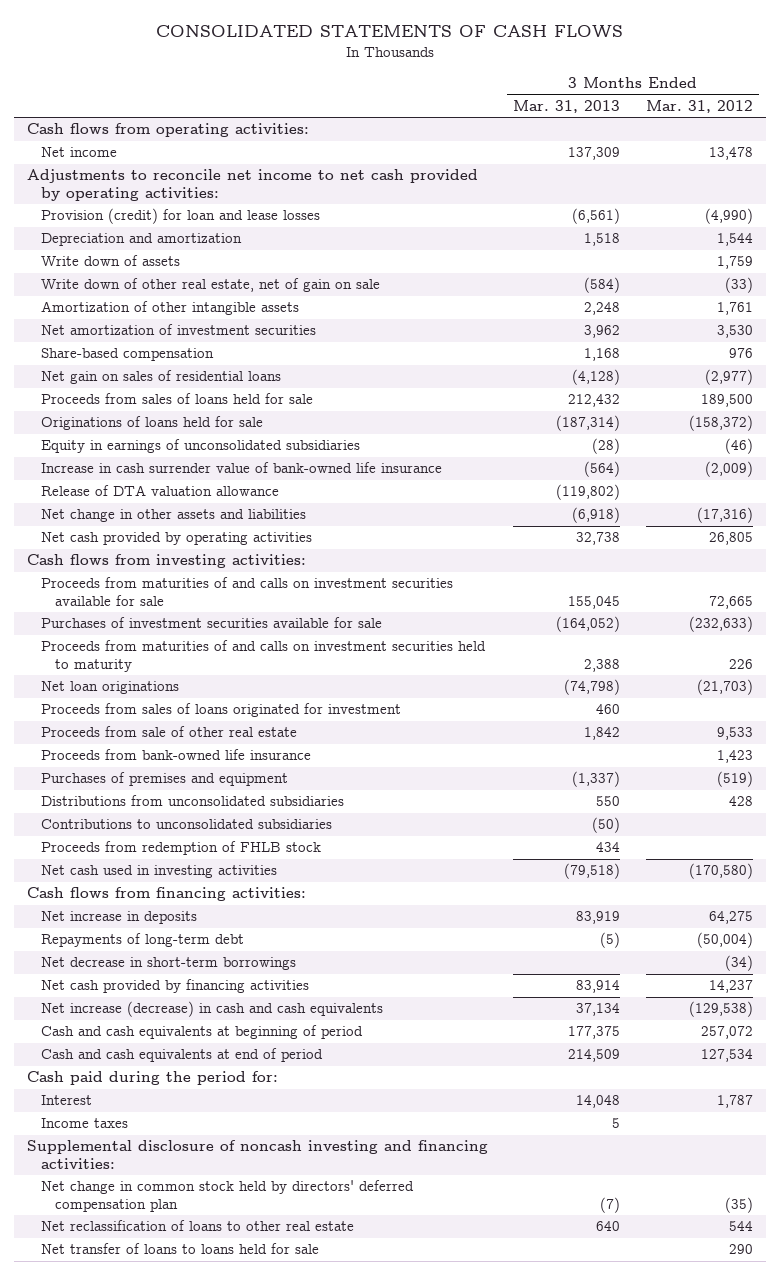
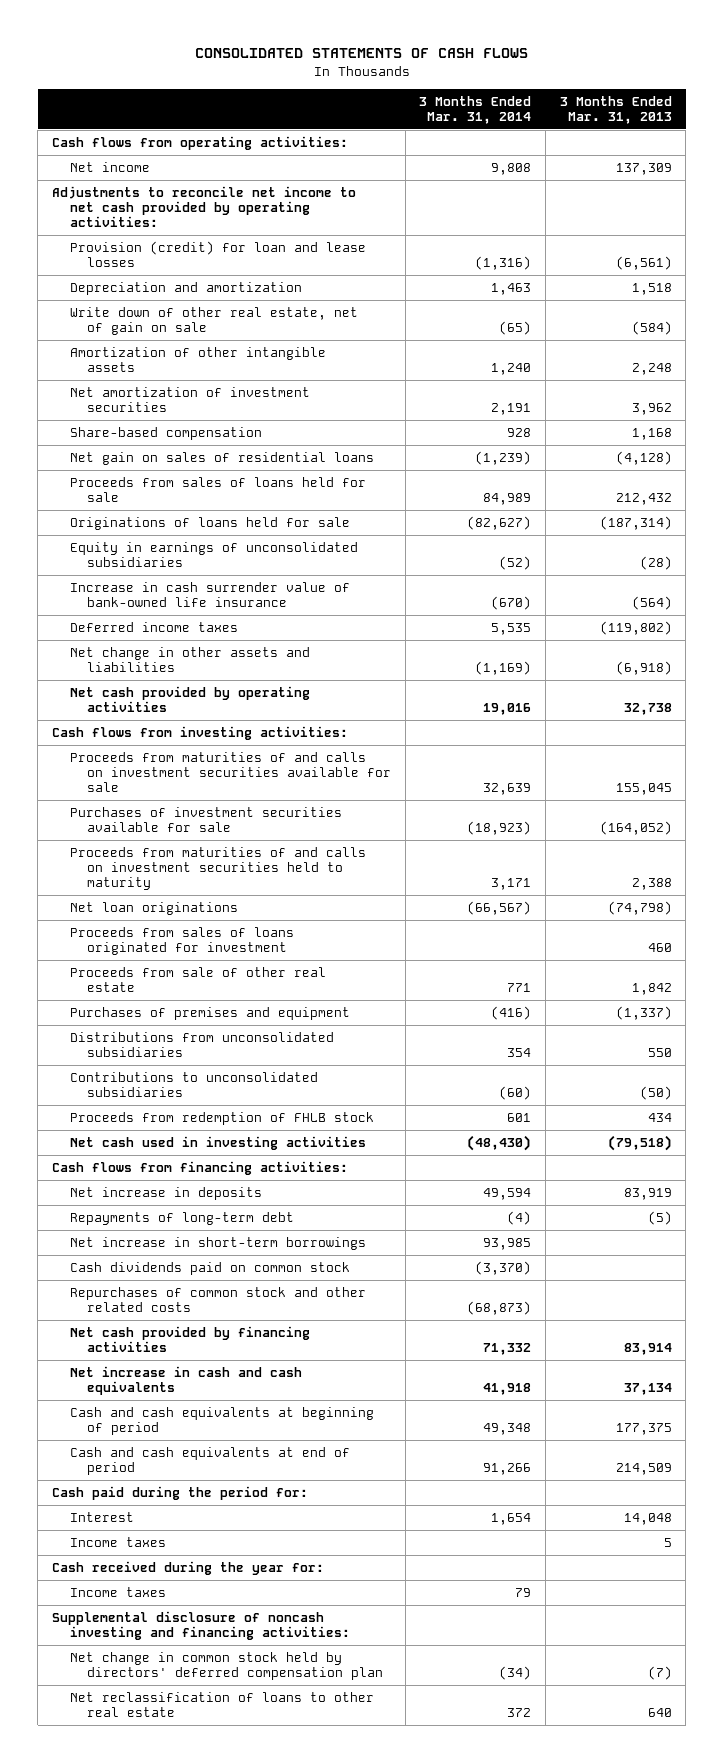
[645,100,753,114] Mar. 31, 2012 -> none
none -> [419,95,532,124] 3 Months Ended Mar. 31, 2014
[40,255,180,267] Write down of assets -> none
[40,485,279,497] Release of DTA valuation allowance -> [69,621,238,632] Deferred income taxes
[40,749,311,761] Proceeds from bank-owned life insurance -> none
[40,957,296,971] Net decrease in short-term borrowings -> [69,1236,366,1250] Net increase in short-term borrowings
none -> [69,1261,350,1275] Cash dividends paid on common stock
none -> [69,1286,366,1313] Repurchases of common stock and other related costs
[40,1001,383,1018] Net increase (decrease) in cash and cash equivalents -> [69,1365,302,1396] Net increase in cash and cash equivalents
none -> [52,1560,325,1575] Cash received during the year for:
none -> [69,1586,166,1597] Income taxes
[40,1243,319,1255] Net transfer of loans to loans held for sale -> none

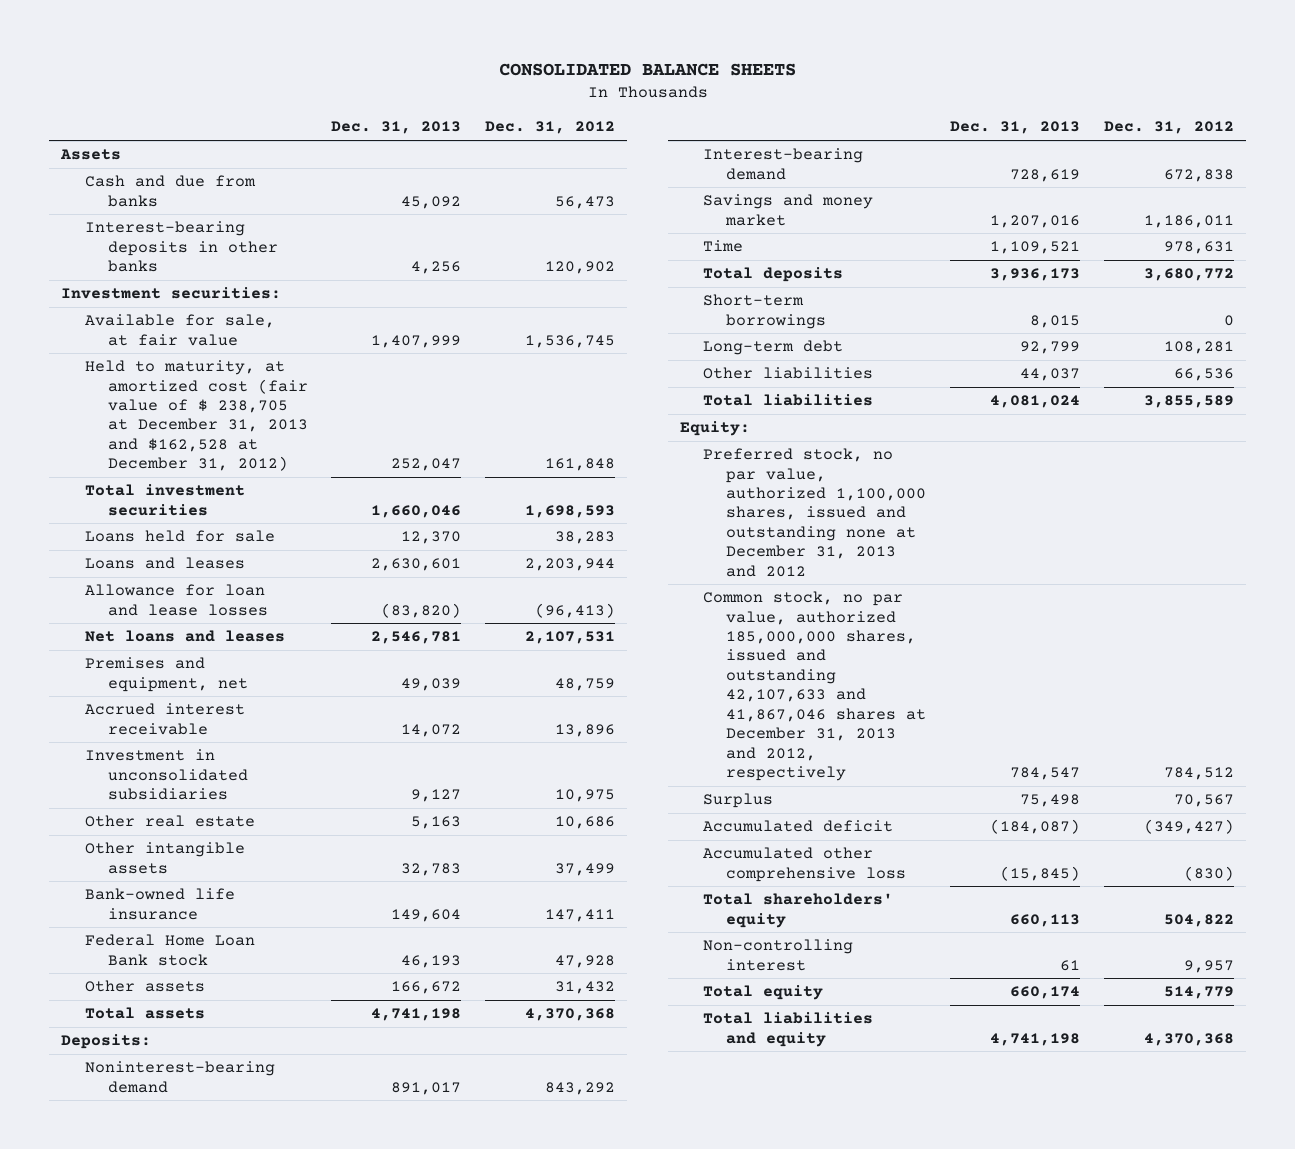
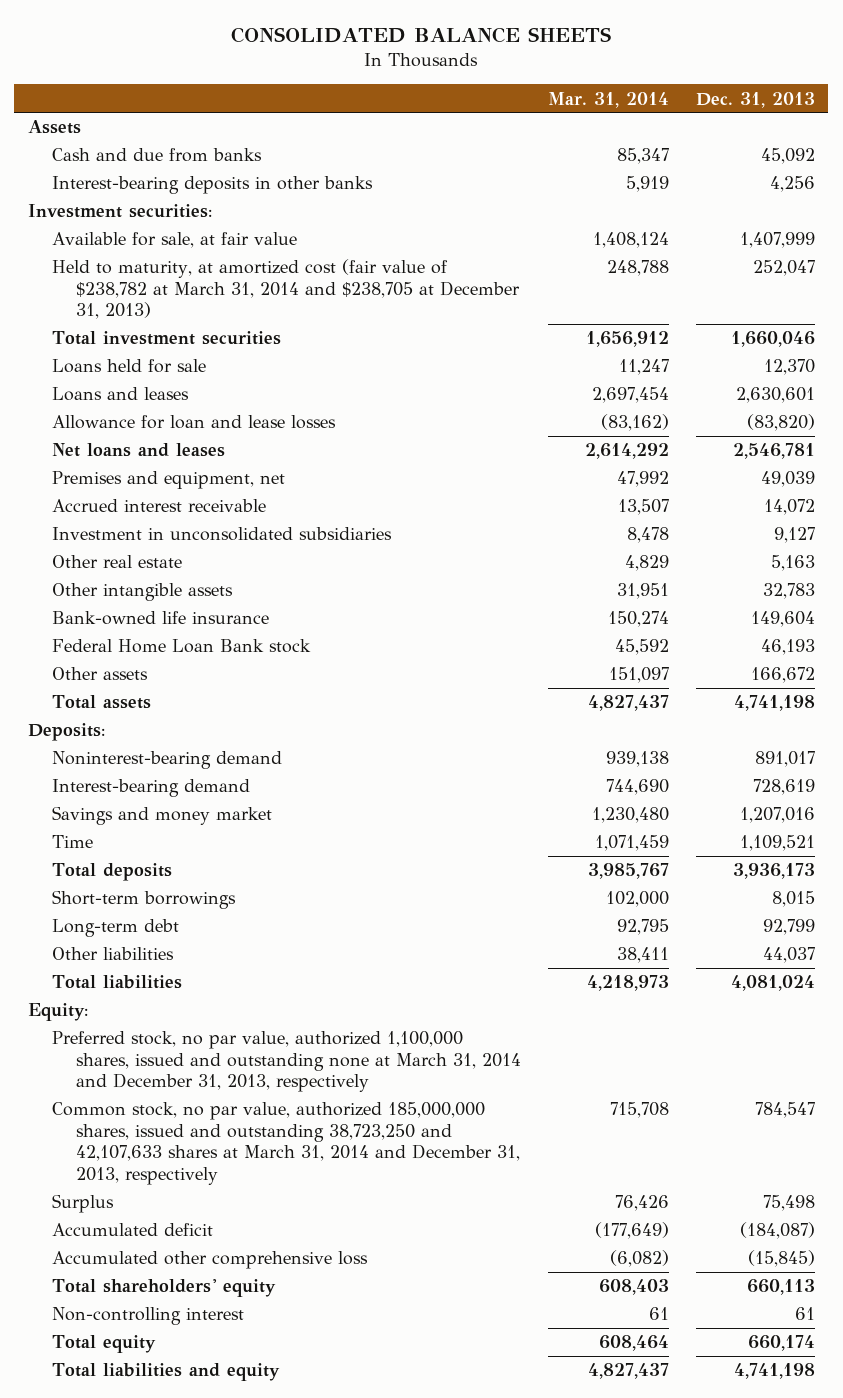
[485,121,616,135] Dec. 31, 2012 -> none
none -> [547,91,669,108] Mar. 31, 2014
[84,360,308,472] Held to maturity, at amortized cost (fair value of $ 238,705 at December 31, 2013 and $162,528 at December 31, 2012) -> [51,259,520,320] Held to maturity, at amortized cost (fair value of $238,782 at March 31, 2014 and $238,705 at December 31, 2013)
[703,448,927,577] Preferred stock, no par value, authorized 1,100,000 shares, issued and outstanding none at December 31, 2013 and 2012 -> [51,1031,521,1093] Preferred stock, no par value, authorized 1,100,000 shares, issued and outstanding none at March 31, 2014 and December 31, 2013, respectively
[703,591,927,782] Common stock, no par value, authorized 185,000,000 shares, issued and outstanding 42,107,633 and 41,867,046 shares at December 31, 2013 and 2012, respectively -> [51,1102,520,1185] Common stock, no par value, authorized 185,000,000 shares, issued and outstanding 38,723,250 and 42,107,633 shares at March 31, 2014 and December 31, 2013, respectively

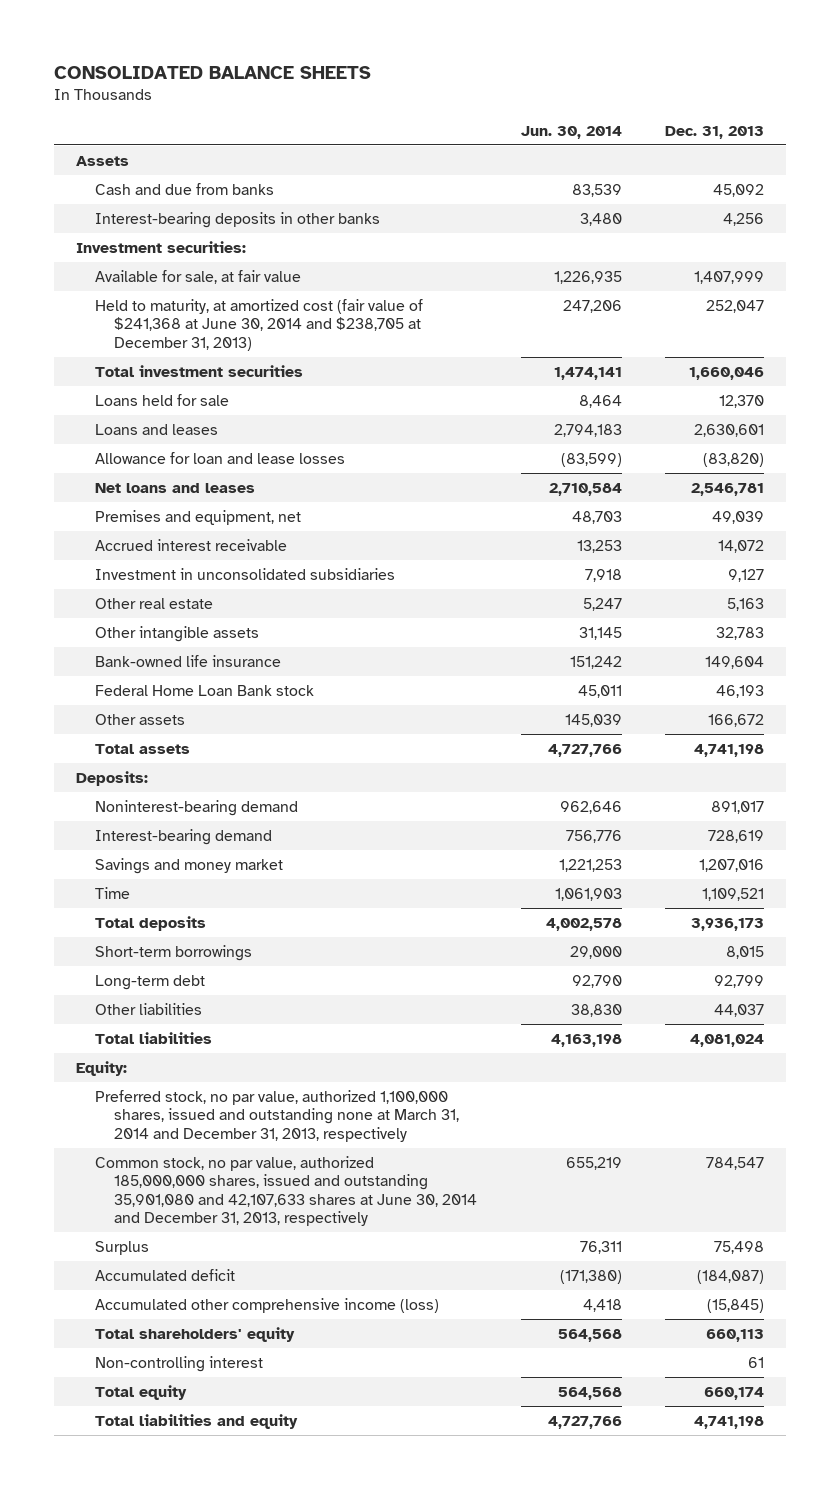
[547,91,669,108] Mar. 31, 2014 -> none
none -> [520,125,622,139] Jun. 30, 2014
[51,259,520,320] Held to maturity, at amortized cost (fair value of $238,782 at March 31, 2014 and $238,705 at December 31, 2013) -> [94,298,423,351] Held to maturity, at amortized cost (fair value of $241,368 at June 30, 2014 and $238,705 at December 31, 2013)
[51,1102,520,1185] Common stock, no par value, authorized 185,000,000 shares, issued and outstanding 38,723,250 and 42,107,633 shares at March 31, 2014 and December 31, 2013, respectively -> [94,1155,478,1226] Common stock, no par value, authorized 185,000,000 shares, issued and outstanding 35,901,080 and 42,107,633 shares at June 30, 2014 and December 31, 2013, respectively
[51,1251,368,1270] Accumulated other comprehensive loss -> [94,1297,439,1313] Accumulated other comprehensive income (loss)

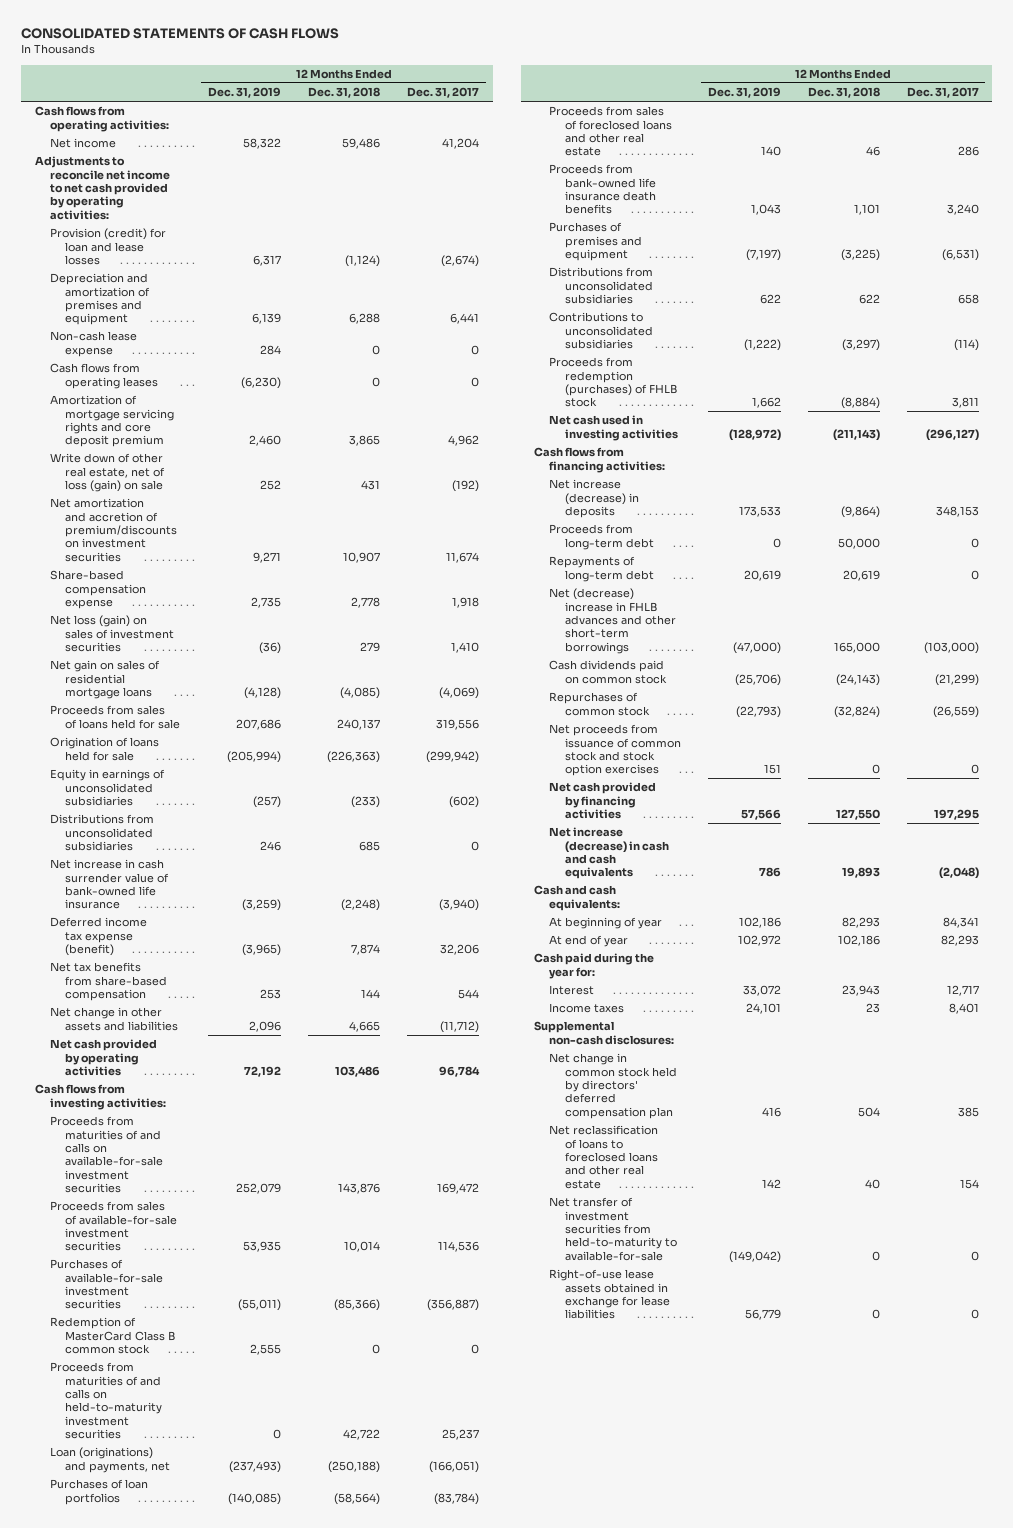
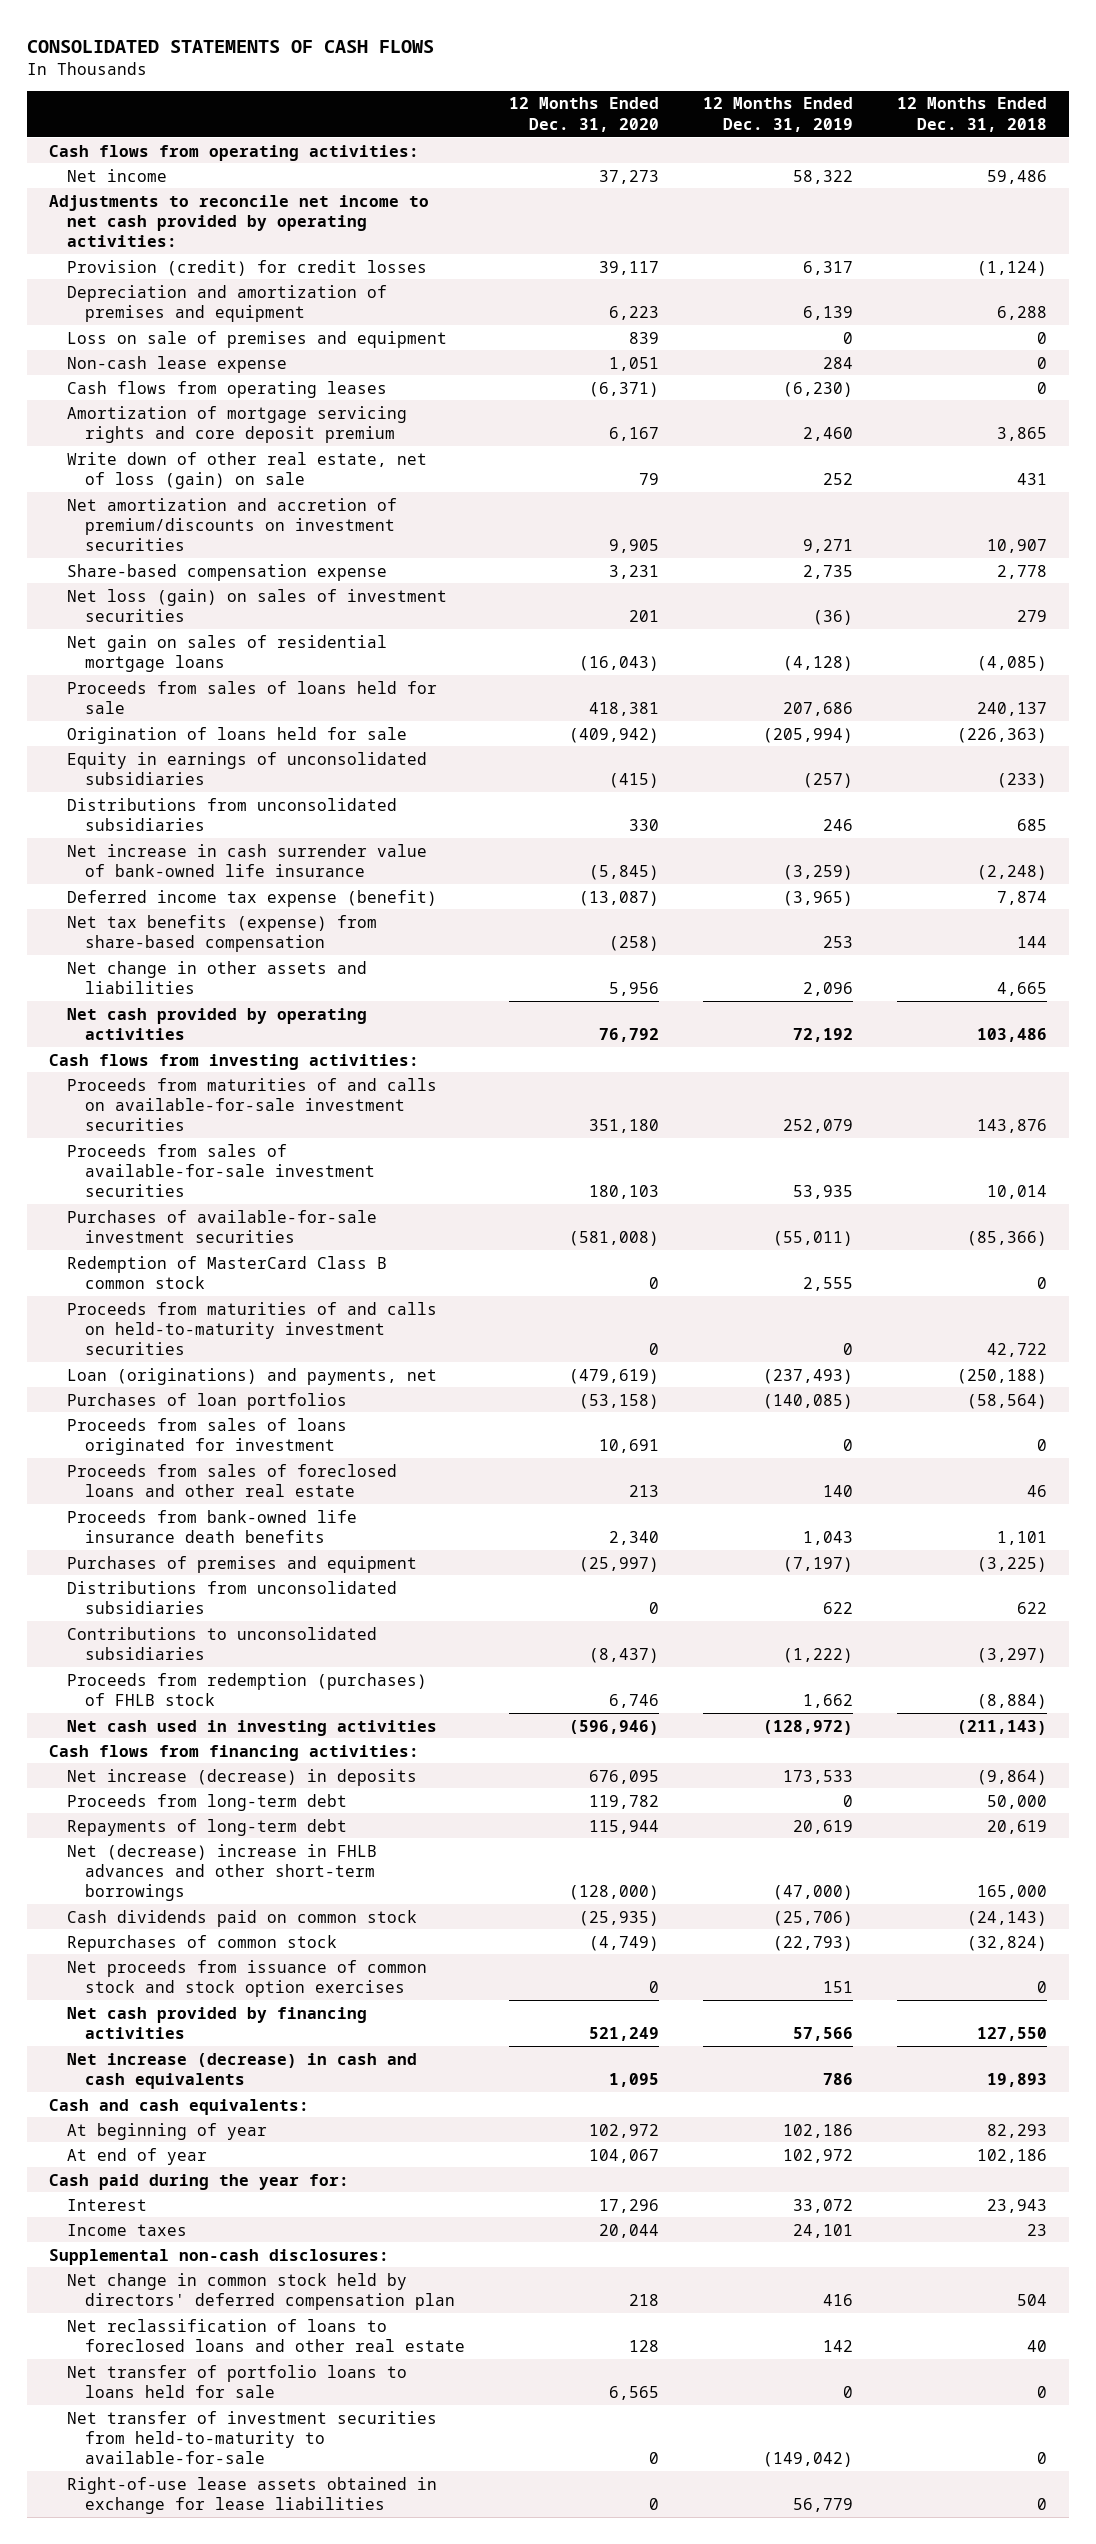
[407,86,480,98] Dec. 31, 2017 -> none
none -> [508,97,659,132] 12 Months Ended Dec. 31, 2020
[49,228,166,265] Provision (credit) for loan and lease losses -> [67,259,428,276] Provision (credit) for credit losses
none -> [67,330,448,348] Loss on sale of premises and equipment
[49,962,168,1001] Net tax benefits from share-based compensation -> [67,914,378,952] Net tax benefits (expense) from share-based compensation
none -> [67,1417,348,1455] Proceeds from sales of loans originated for investment
none -> [67,2364,408,2398] Net transfer of portfolio loans to loans held for sale

